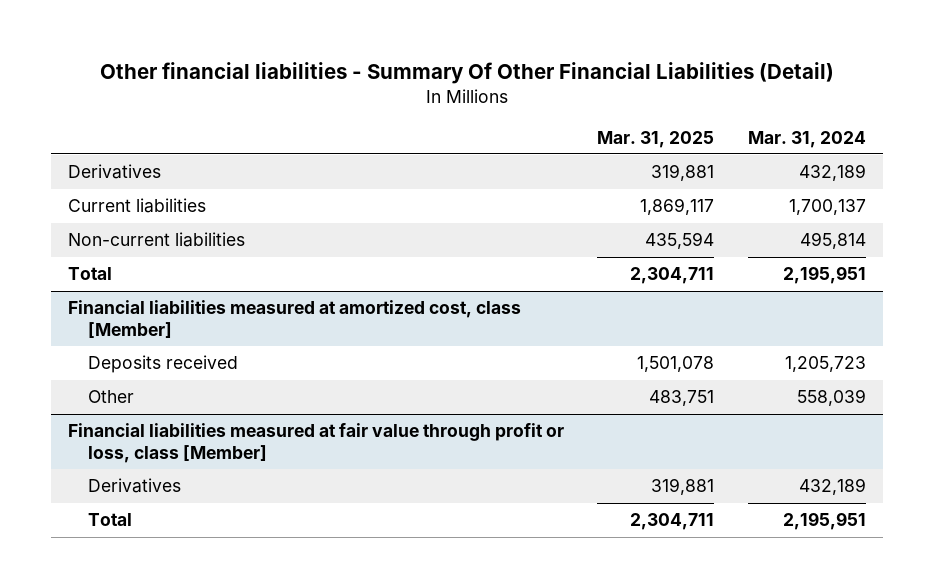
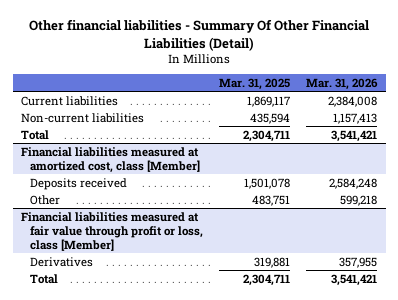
[747,130,866,148] Mar. 31, 2024 -> none
none -> [306,77,379,90] Mar. 31, 2026
[67,164,161,180] Derivatives -> none

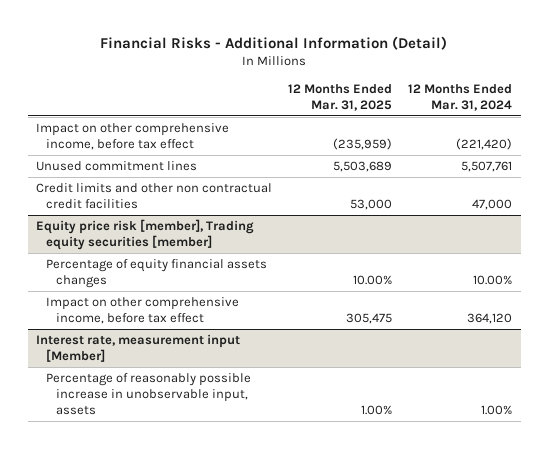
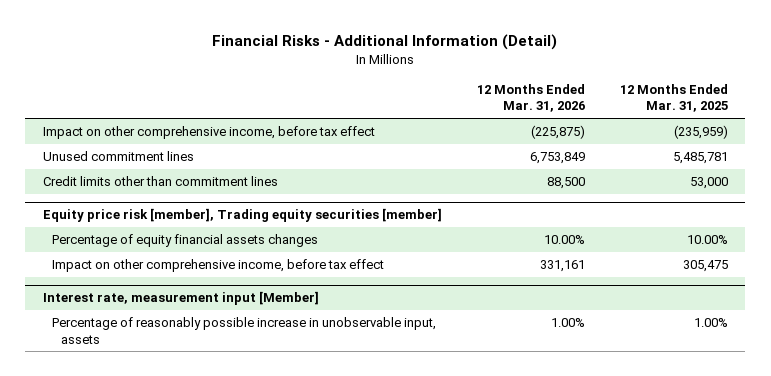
[408,84,513,111] 12 Months Ended Mar. 31, 2024 -> none
none -> [476,83,585,113] 12 Months Ended Mar. 31, 2026
[35,183,272,210] Credit limits and other non contractual credit facilities -> none
[333,161,393,173] 5,503,689 -> [672,152,728,165] 5,485,781
none -> [42,176,278,187] Credit limits other than commitment lines

